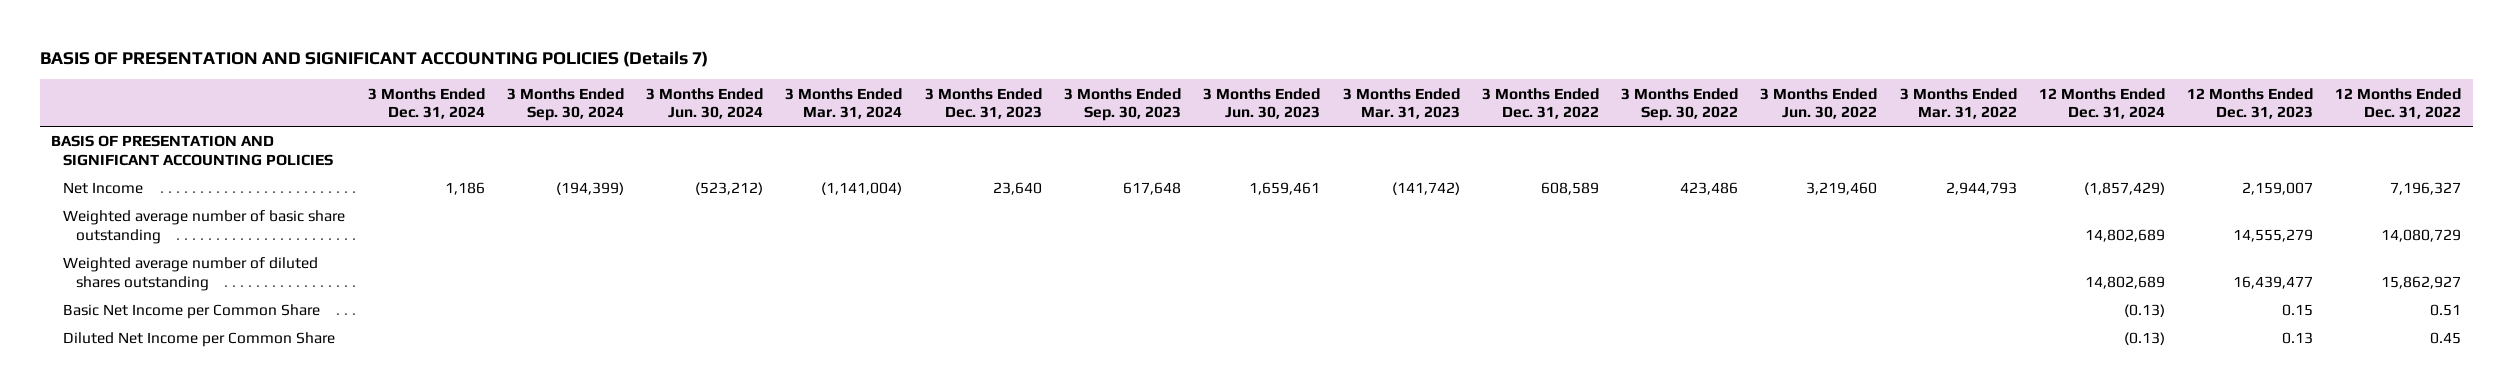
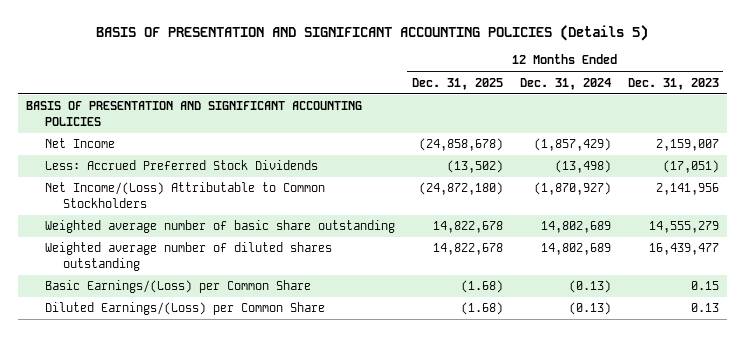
[39,50,708,67] BASIS OF PRESENTATION AND SIGNIFICANT ACCOUNTING POLICIES (Details 7) -> [96,24,649,41] BASIS OF PRESENTATION AND SIGNIFICANT ACCOUNTING POLICIES (Details 5)
[367,87,485,120] 3 Months Ended Dec. 31, 2024 -> none
[506,87,624,122] 3 Months Ended Sep. 30, 2024 -> none
[646,87,764,120] 3 Months Ended Jun. 30, 2024 -> none
[785,87,903,120] 3 Months Ended Mar. 31, 2024 -> none
[924,87,1042,120] 3 Months Ended Dec. 31, 2023 -> none
[1063,87,1181,122] 3 Months Ended Sep. 30, 2023 -> none
[1203,87,1321,120] 3 Months Ended Jun. 30, 2023 -> none
[1342,87,1460,120] 3 Months Ended Mar. 31, 2023 -> none
[1481,87,1599,120] 3 Months Ended Dec. 31, 2022 -> none
[1621,87,1739,122] 3 Months Ended Sep. 30, 2022 -> none
[1760,87,1878,120] 3 Months Ended Jun. 30, 2022 -> none
[1899,87,2017,120] 3 Months Ended Mar. 31, 2022 -> none
[2335,87,2462,120] 12 Months Ended Dec. 31, 2022 -> none
none -> [411,77,503,90] Dec. 31, 2025
none -> [44,160,318,171] Less: Accrued Preferred Stock Dividends
none -> [44,182,325,209] Net Income/(Loss) Attributable to Common Stockholders
[63,304,321,320] Basic Net Income per Common Share -> [44,280,311,294] Basic Earnings/(Loss) per Common Share
[63,332,336,348] Diluted Net Income per Common Share -> [44,302,325,316] Diluted Earnings/(Loss) per Common Share

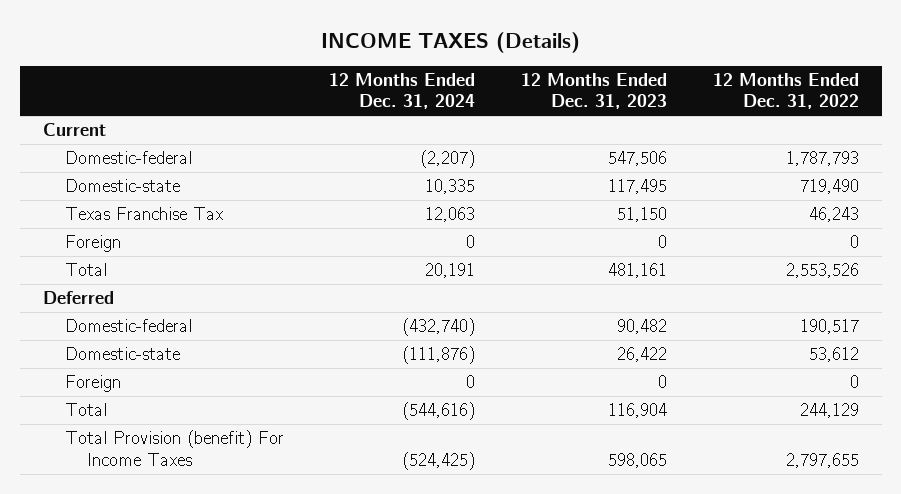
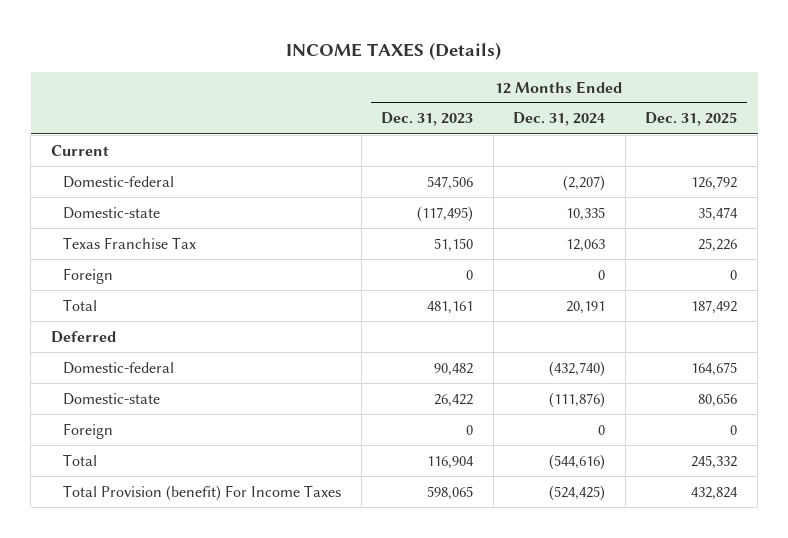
[712,72,859,110] 12 Months Ended Dec. 31, 2022 -> none
none -> [645,112,738,127] Dec. 31, 2025
[608,179,668,195] 117,495 -> [417,205,474,222] (117,495)

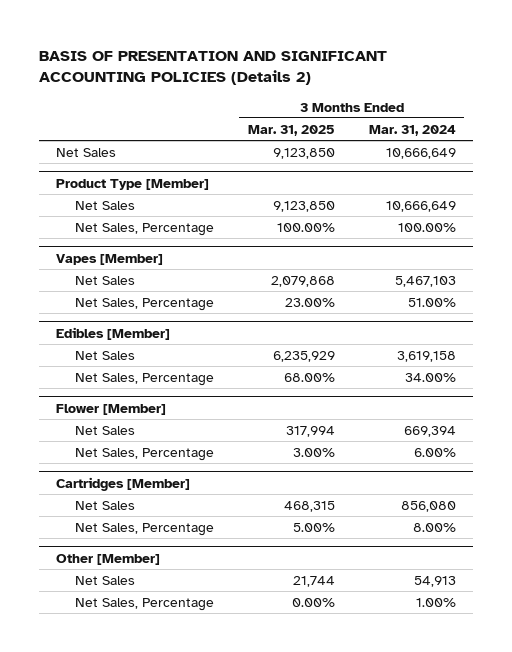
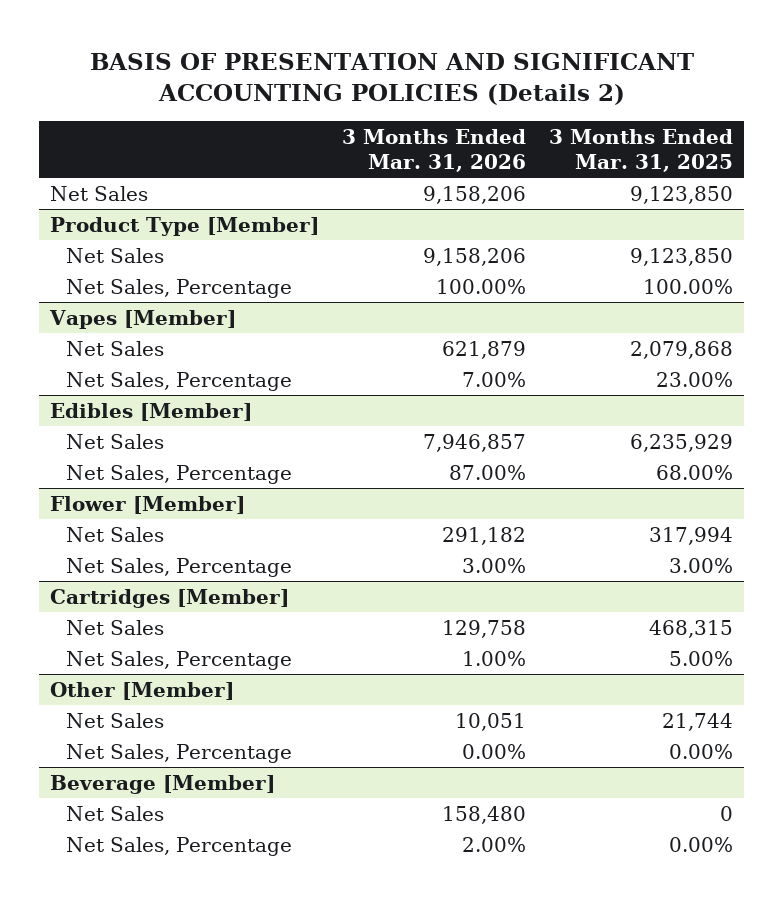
[368,124,456,136] Mar. 31, 2024 -> none
none -> [342,128,527,172] 3 Months Ended Mar. 31, 2026
none -> [50,774,276,794] Beverage [Member]
none -> [66,805,165,821] Net Sales
none -> [66,836,293,856] Net Sales, Percentage

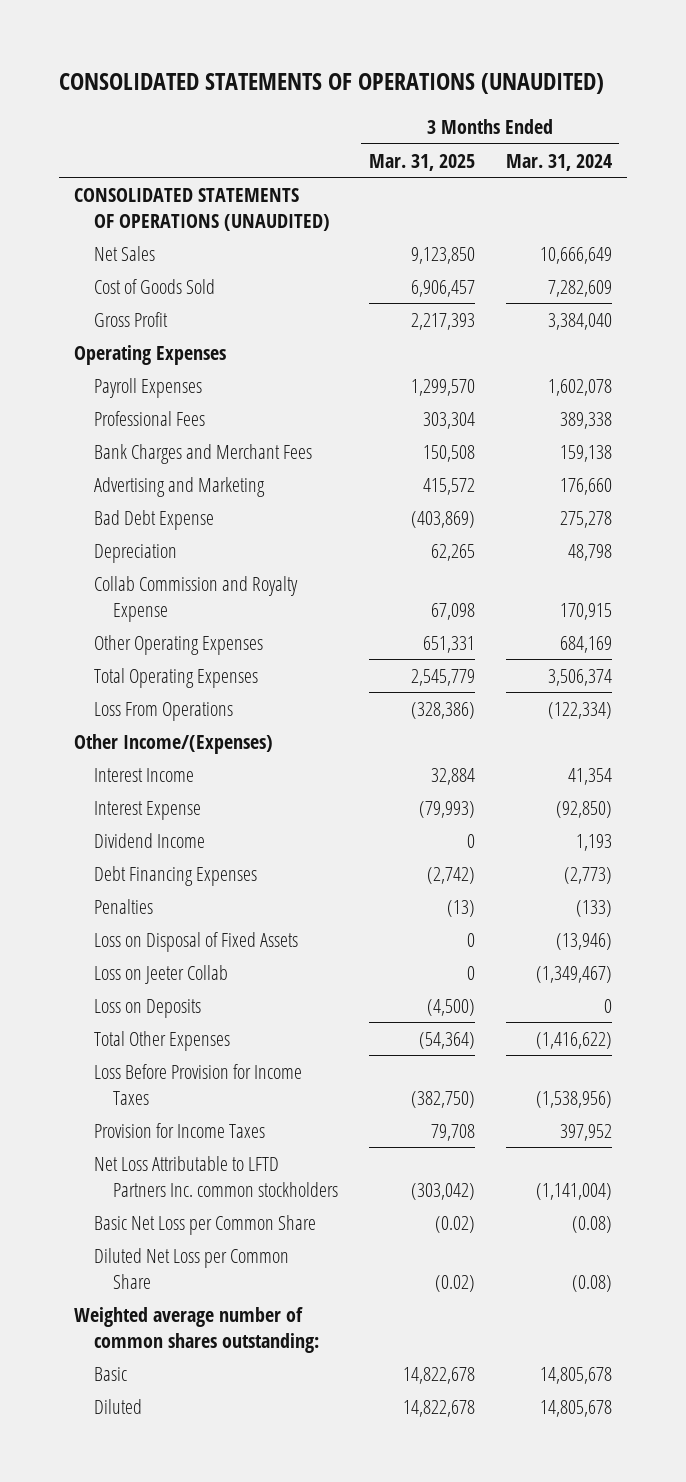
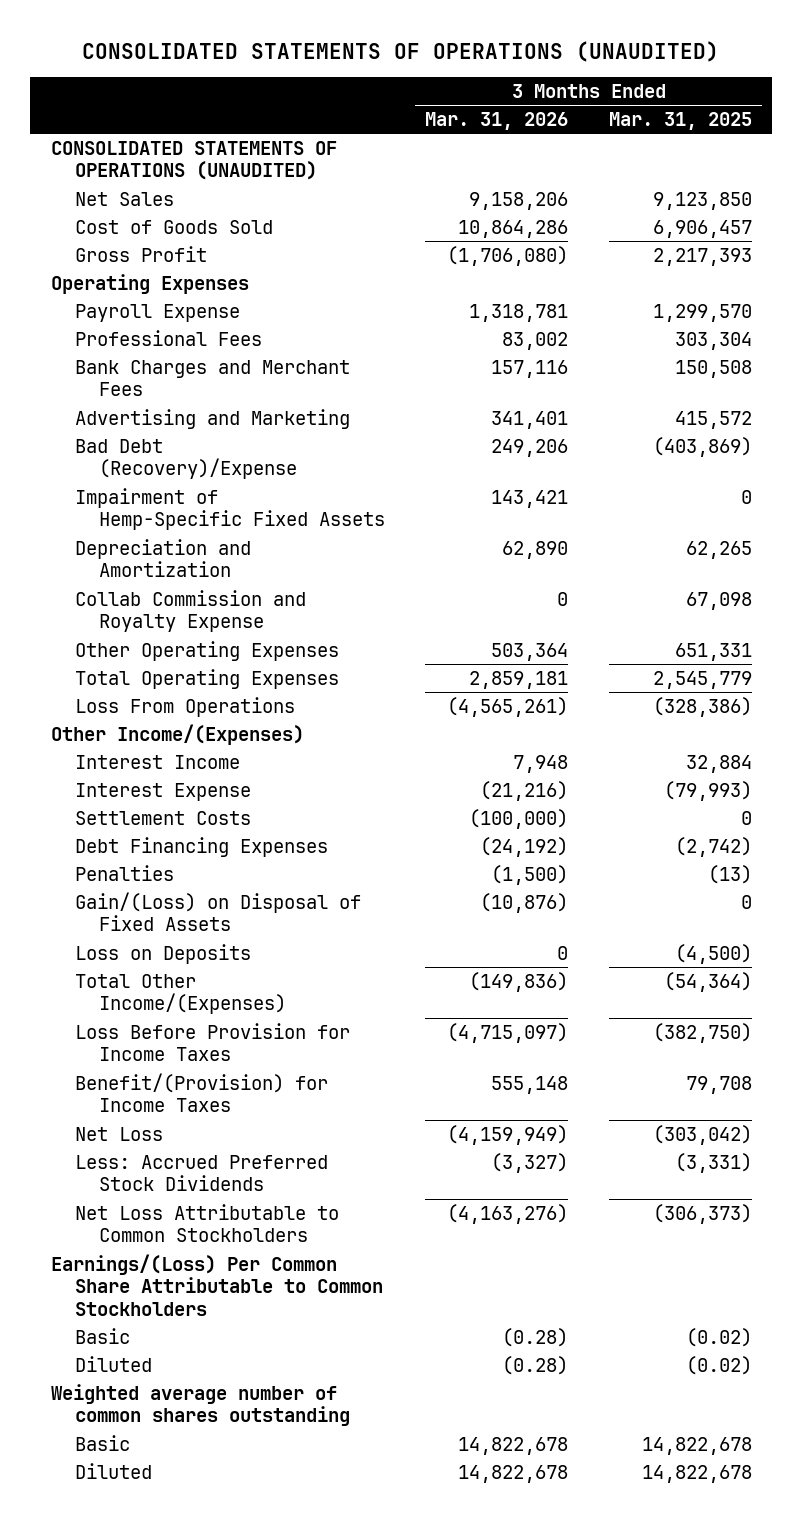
[505,153,612,171] Mar. 31, 2024 -> none
none -> [425,112,569,131] Mar. 31, 2026
[93,377,202,398] Payroll Expenses -> [74,303,240,322] Payroll Expense
[93,509,214,530] Bad Debt Expense -> [74,438,298,480] Bad Debt (Recovery)/Expense
none -> [74,487,386,531] Impairment of Hemp-Specific Fixed Assets
[93,543,177,563] Depreciation -> [74,538,251,578] Depreciation and Amortization
[93,832,205,848] Dividend Income -> none
none -> [74,810,251,825] Settlement Costs
[93,964,228,984] Loss on Jeeter Collab -> none
[93,931,298,952] Loss on Disposal of Fixed Assets -> [74,891,361,932] Gain/(Loss) on Disposal of Fixed Assets
[93,1030,230,1051] Total Other Expenses -> [74,973,287,1015] Total Other Income/(Expenses)
[93,1122,265,1138] Provision for Income Taxes -> [74,1072,328,1113] Benefit/(Provision) for Income Taxes
[93,1155,339,1197] Net Loss Attributable to LFTD Partners Inc. common stockholders -> [74,1126,163,1141] Net Loss
none -> [74,1154,328,1192] Less: Accrued Preferred Stock Dividends
none -> [74,1203,339,1243] Net Loss Attributable to Common Stockholders
none -> [50,1253,383,1316] Earnings/(Loss) Per Common Share Attributable to Common Stockholders
[93,1214,316,1235] Basic Net Loss per Common Share -> [74,1327,130,1344] Basic
[93,1247,289,1289] Diluted Net Loss per Common Share -> [74,1355,152,1372] Diluted
[74,1306,319,1353] Weighted average number of common shares outstanding: -> [50,1383,350,1427] Weighted average number of common shares outstanding

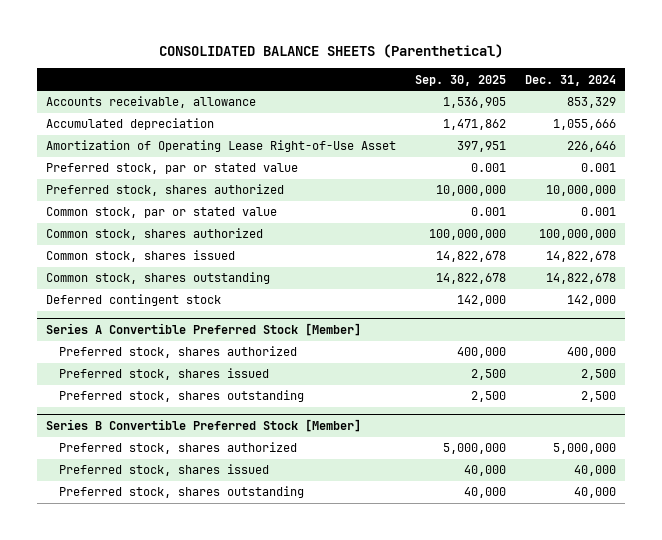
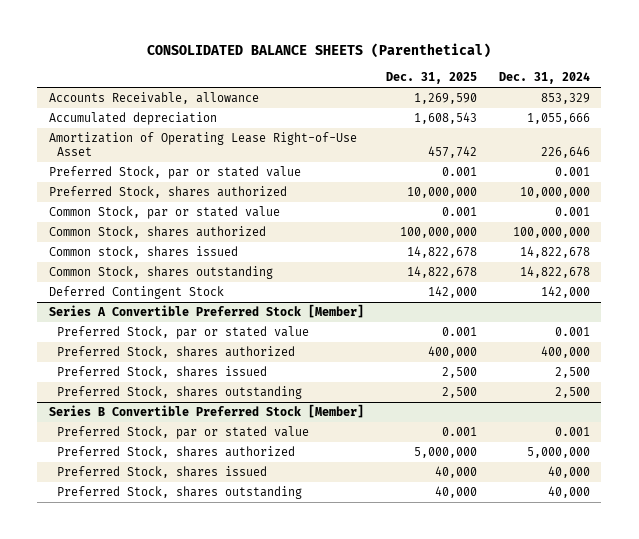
[415,74,507,86] Sep. 30, 2025 -> none
none -> [385,71,477,84] Dec. 31, 2025
[46,96,257,109] Accounts receivable, allowance -> [48,92,259,105] Accounts Receivable, allowance
[46,163,299,175] Preferred stock, par or stated value -> [48,166,301,180] Preferred Stock, par or stated value
[46,184,285,197] Preferred stock, shares authorized -> [48,186,287,199] Preferred Stock, shares authorized
[46,207,278,219] Common stock, par or stated value -> [48,206,280,220] Common Stock, par or stated value
[46,228,264,241] Common stock, shares authorized -> [48,226,266,239] Common Stock, shares authorized
[46,272,271,285] Common stock, shares outstanding -> [48,266,273,280] Common Stock, shares outstanding
[46,294,222,307] Deferred contingent stock -> [48,286,224,300] Deferred Contingent Stock
none -> [57,326,310,340] Preferred Stock, par or stated value
[59,346,298,359] Preferred stock, shares authorized -> [57,346,296,359] Preferred Stock, shares authorized
[59,368,270,381] Preferred stock, shares issued -> [57,366,268,379] Preferred Stock, shares issued
[59,390,305,403] Preferred stock, shares outstanding -> [57,386,303,400] Preferred Stock, shares outstanding
none -> [57,426,310,440] Preferred Stock, par or stated value
[59,442,298,455] Preferred stock, shares authorized -> [57,446,296,459] Preferred Stock, shares authorized
[59,464,270,477] Preferred stock, shares issued -> [57,466,268,479] Preferred Stock, shares issued
[59,486,305,499] Preferred stock, shares outstanding -> [57,486,303,500] Preferred Stock, shares outstanding

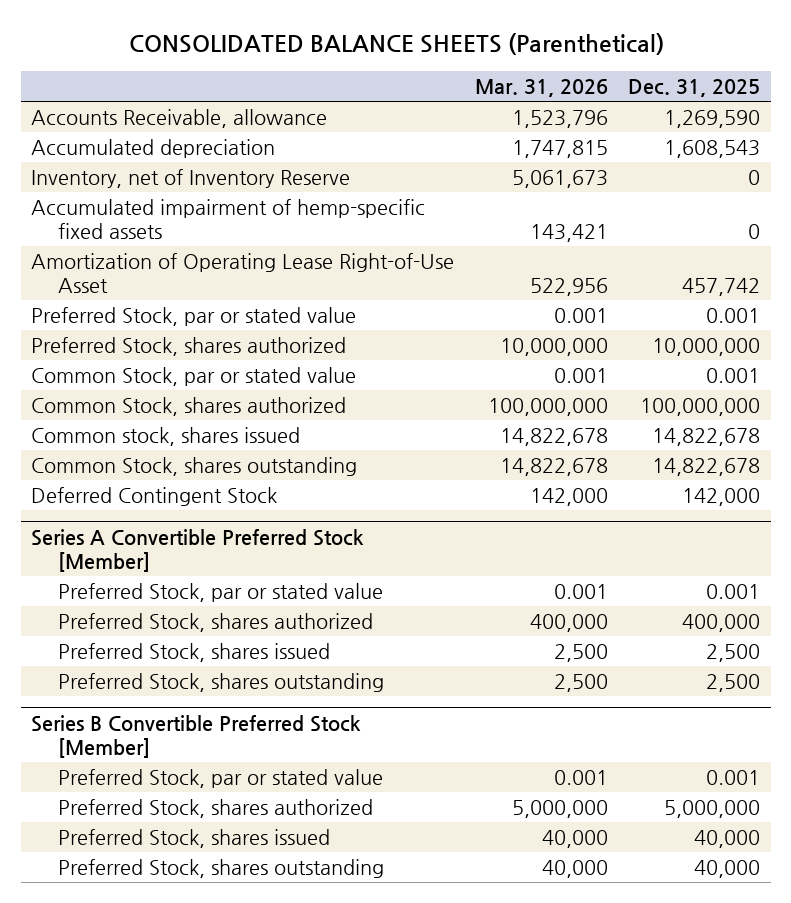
[499,71,591,84] Dec. 31, 2024 -> none
none -> [474,79,608,98] Mar. 31, 2026
none -> [30,169,350,189] Inventory, net of Inventory Reserve
none -> [30,199,425,239] Accumulated impairment of hemp-specific fixed assets

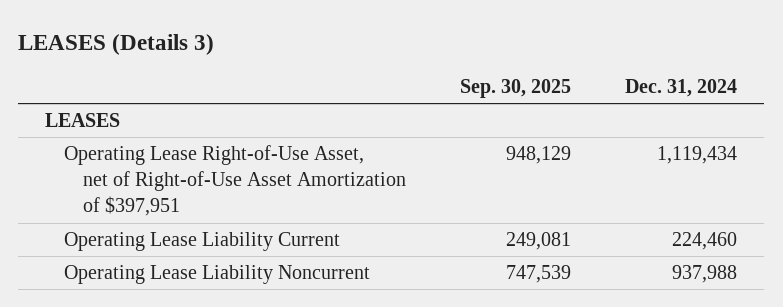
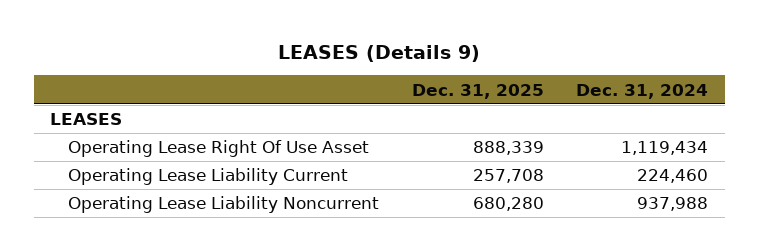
[18,33,215,55] LEASES (Details 3) -> [278,45,481,63] LEASES (Details 9)
[460,79,572,99] Sep. 30, 2025 -> none
none -> [411,83,544,99] Dec. 31, 2025
[64,145,407,217] Operating Lease Right-of-Use Asset, net of Right-of-Use Asset Amortization of $397,951 -> [68,140,370,158] Operating Lease Right Of Use Asset

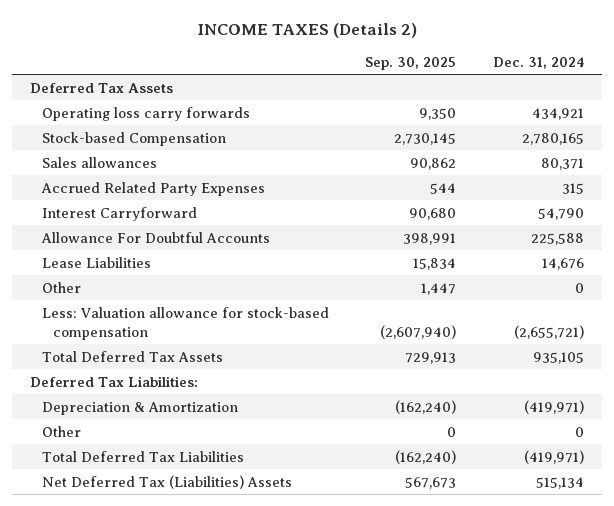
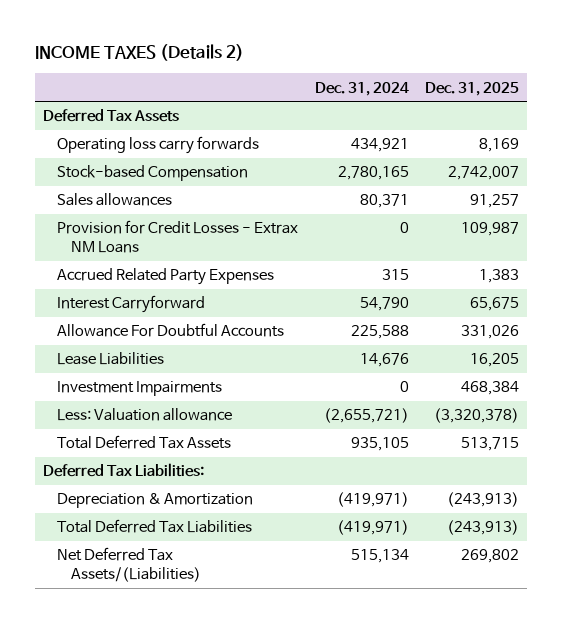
[365,56,457,70] Sep. 30, 2025 -> none
none -> [425,81,520,96] Dec. 31, 2025
none -> [57,220,299,253] Provision for Credit Losses - Extrax NM Loans
[41,281,81,293] Other -> none
none -> [57,381,223,397] Investment Impairments
[41,306,329,340] Less: Valuation allowance for stock-based compensation -> [57,408,233,422] Less: Valuation allowance
[41,425,81,437] Other -> none
[41,474,292,489] Net Deferred Tax (Liabilities) Assets -> [57,547,202,582] Net Deferred Tax Assets/(Liabilities)

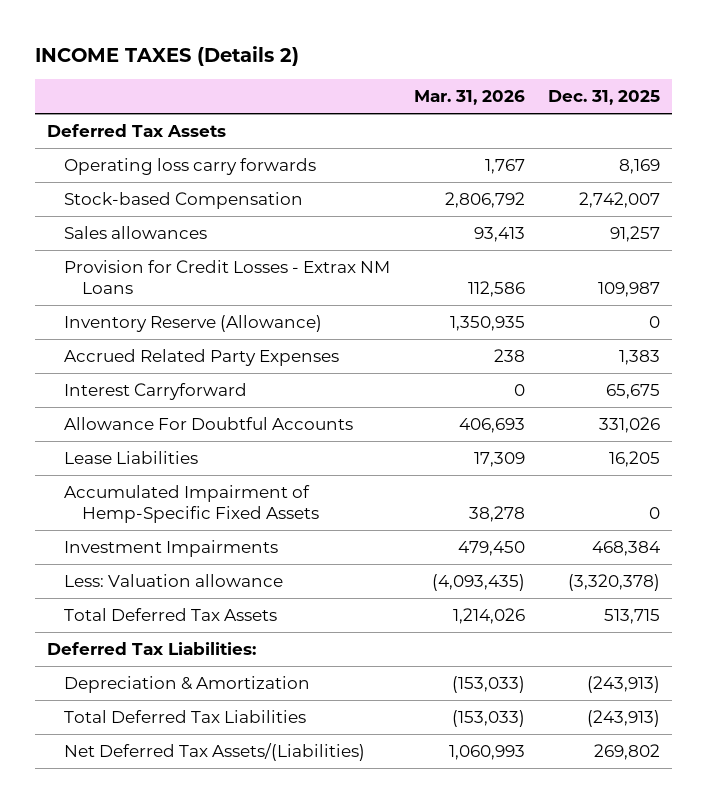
[314,81,409,96] Dec. 31, 2024 -> none
none -> [413,89,525,105] Mar. 31, 2026
none -> [64,315,323,333] Inventory Reserve (Allowance)
none -> [64,485,319,523] Accumulated Impairment of Hemp-Specific Fixed Assets

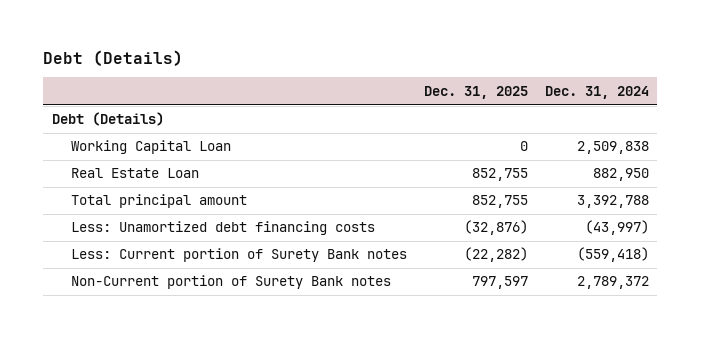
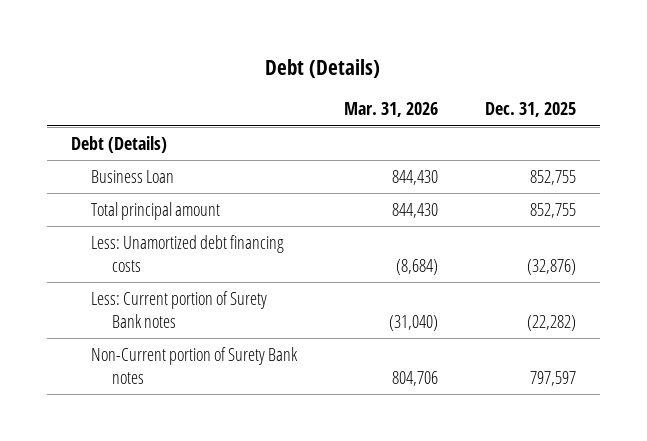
[544,85,649,99] Dec. 31, 2024 -> none
none -> [344,102,439,118] Mar. 31, 2026
[71,140,232,155] Working Capital Loan -> none
[71,168,200,179] Real Estate Loan -> [91,170,175,184] Business Loan

